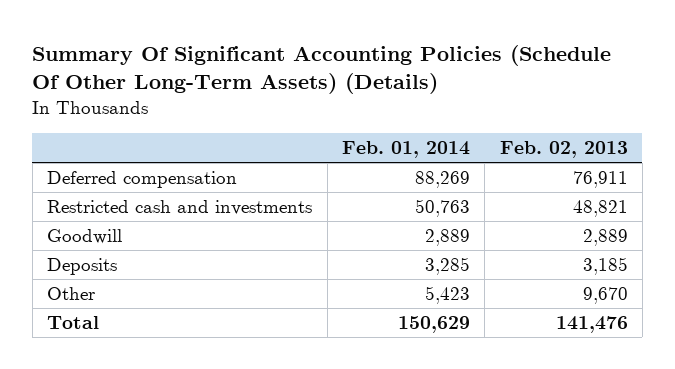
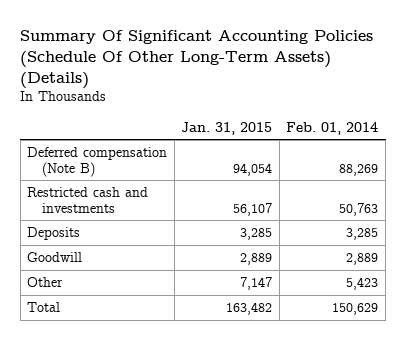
[499,140,628,158] Feb. 02, 2013 -> none
none -> [181,121,273,135] Jan. 31, 2015
[47,171,238,189] Deferred compensation -> [27,147,168,177] Deferred compensation (Note B)
[47,229,123,245] Goodwill -> [27,252,83,263] Goodwill

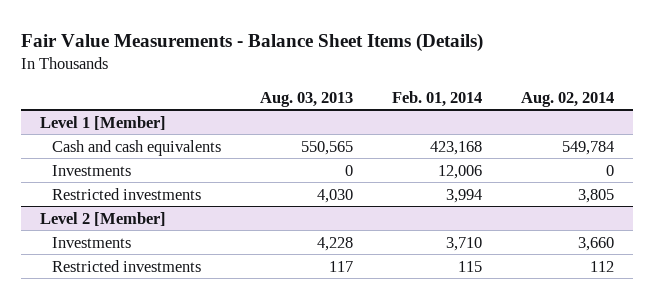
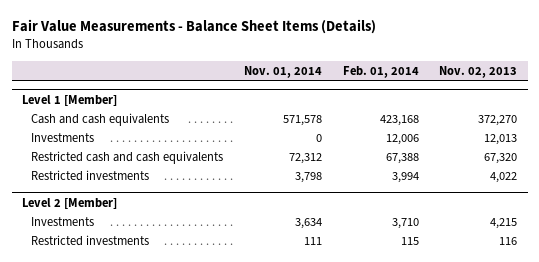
[260,91,354,107] Aug. 03, 2013 -> none
[520,91,614,107] Aug. 02, 2014 -> none
none -> [243,66,322,79] Nov. 01, 2014
none -> [439,66,518,79] Nov. 02, 2013
none -> [31,150,224,164] Restricted cash and cash equivalents

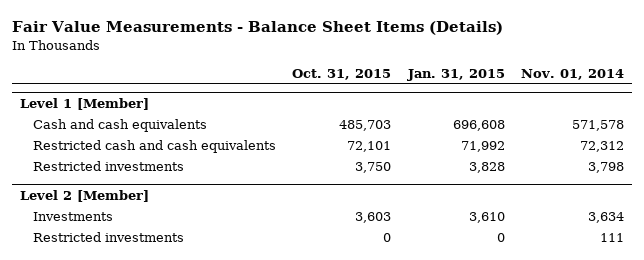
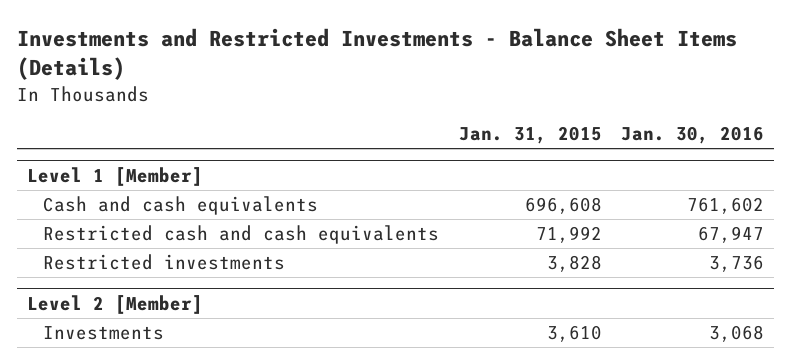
[12,21,504,36] Fair Value Measurements - Balance Sheet Items (Details) -> [17,28,738,81] Investments and Restricted Investments - Balance Sheet Items (Details)
[292,69,392,81] Oct. 31, 2015 -> none
[520,69,624,81] Nov. 01, 2014 -> none
none -> [621,126,765,145] Jan. 30, 2016
[33,232,185,243] Restricted investments -> none

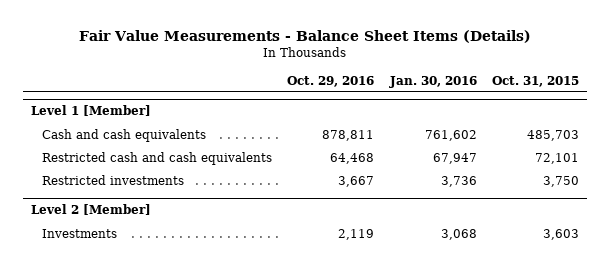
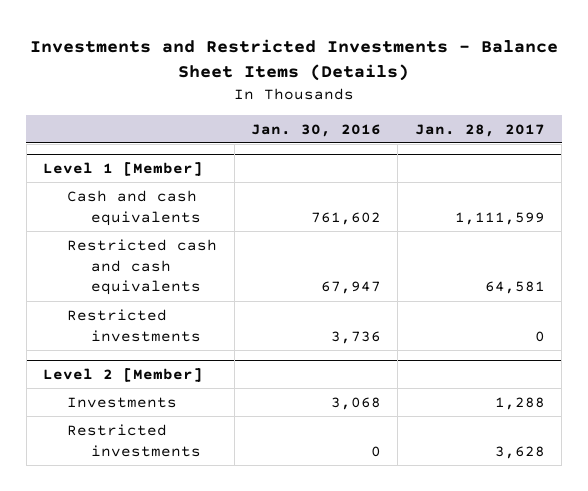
[79,30,532,44] Fair Value Measurements - Balance Sheet Items (Details) -> [30,38,559,81] Investments and Restricted Investments - Balance Sheet Items (Details)
[287,75,375,87] Oct. 29, 2016 -> none
[492,75,580,87] Oct. 31, 2015 -> none
none -> [414,123,545,137] Jan. 28, 2017
none -> [67,423,201,457] Restricted investments

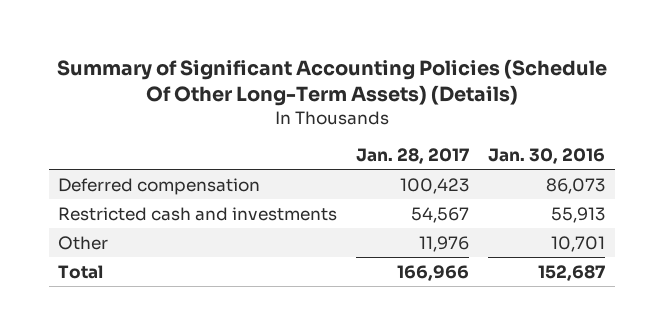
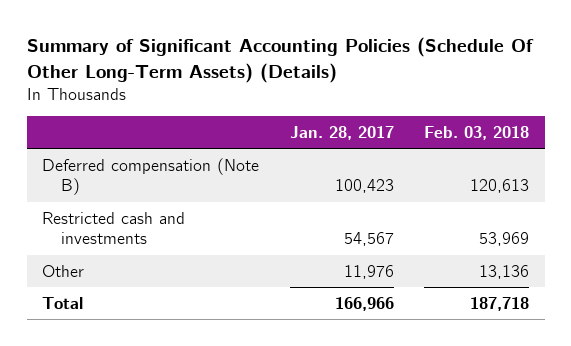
[488,147,606,164] Jan. 30, 2016 -> none
none -> [424,125,530,140] Feb. 03, 2018
[58,177,261,195] Deferred compensation -> [42,157,260,195] Deferred compensation (Note B)

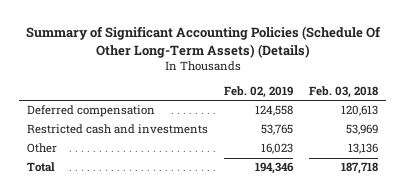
[289,125,394,140] Jan. 28, 2017 -> none
none -> [224,86,294,99] Feb. 02, 2019
[42,157,260,195] Deferred compensation (Note B) -> [27,105,156,118] Deferred compensation

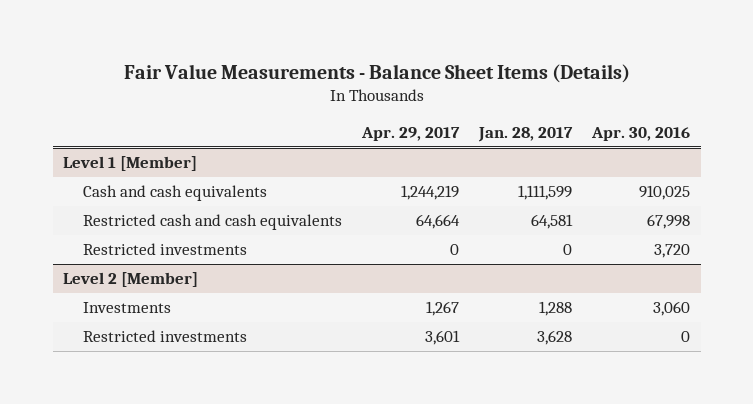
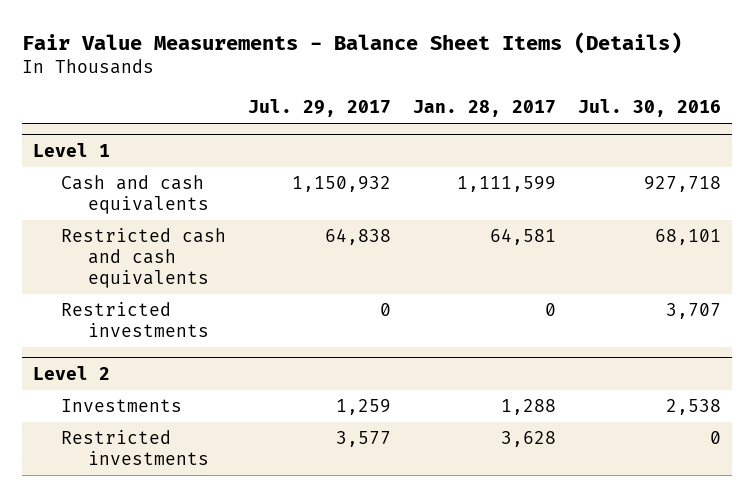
[360,127,460,142] Apr. 29, 2017 -> none
[591,127,691,142] Apr. 30, 2016 -> none
none -> [247,99,391,118] Jul. 29, 2017
none -> [577,99,721,118] Jul. 30, 2016
[63,155,198,171] Level 1 [Member] -> [33,142,111,157] Level 1
[63,271,199,287] Level 2 [Member] -> [33,365,111,380] Level 2

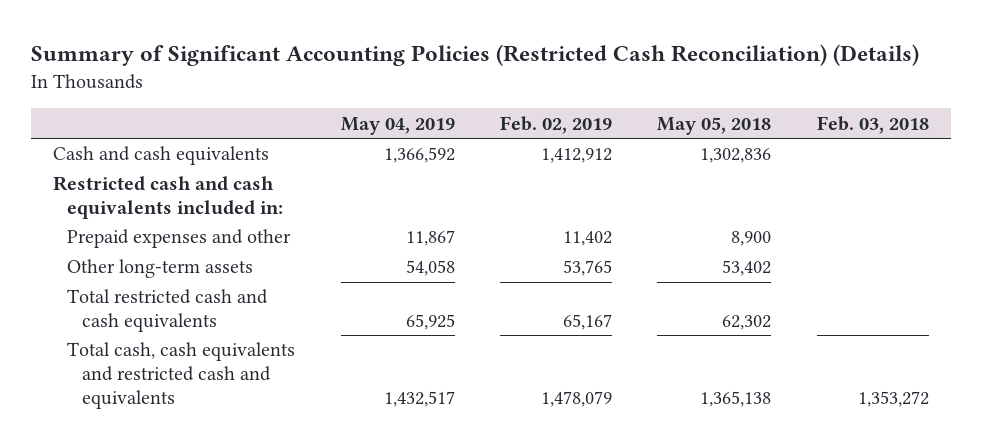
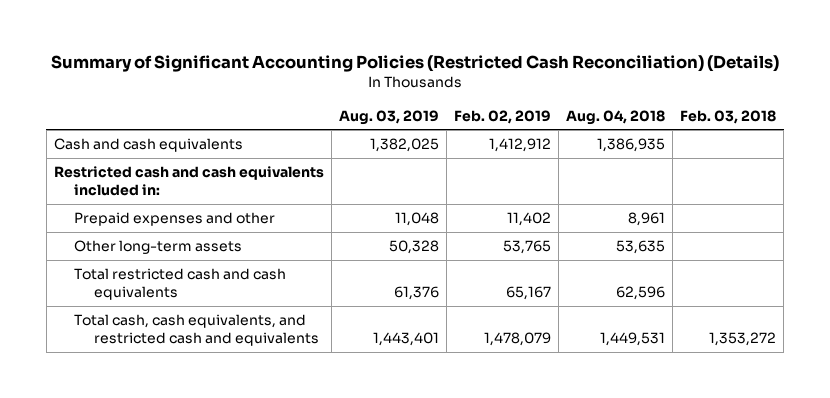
[340,116,455,135] May 04, 2019 -> none
[657,116,772,135] May 05, 2018 -> none
none -> [338,109,439,125] Aug. 03, 2019
none -> [566,109,666,125] Aug. 04, 2018
[67,342,296,409] Total cash, cash equivalents and restricted cash and equivalents -> [73,314,320,347] Total cash, cash equivalents, and restricted cash and equivalents

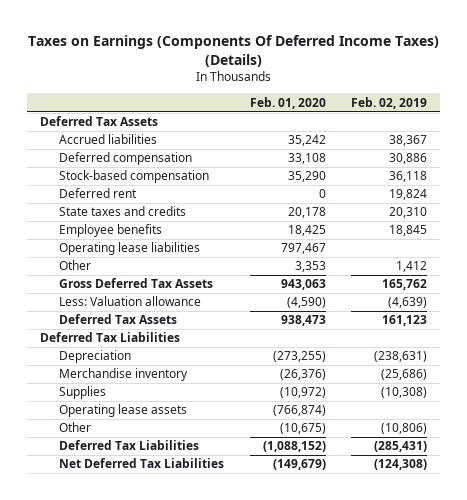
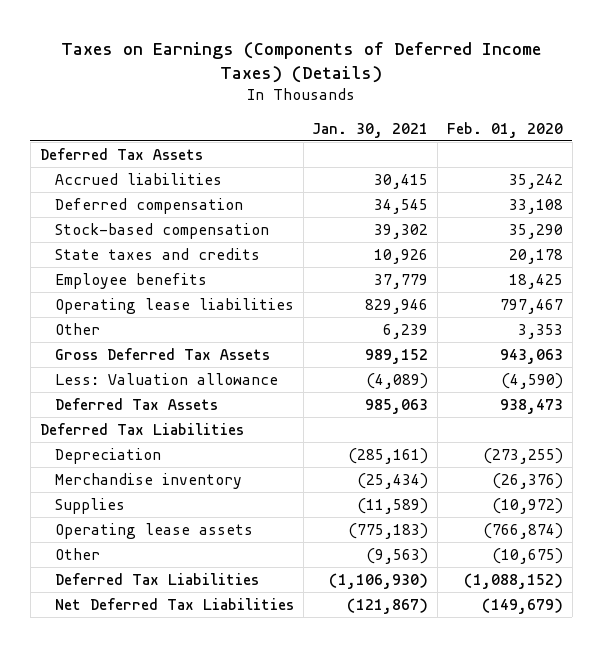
[27,35,439,68] Taxes on Earnings (Components Of Deferred Income Taxes) (Details) -> [61,41,542,83] Taxes on Earnings (Components of Deferred Income Taxes) (Details)
[350,96,427,109] Feb. 02, 2019 -> none
none -> [312,122,429,138] Jan. 30, 2021
[59,188,138,199] Deferred rent -> none

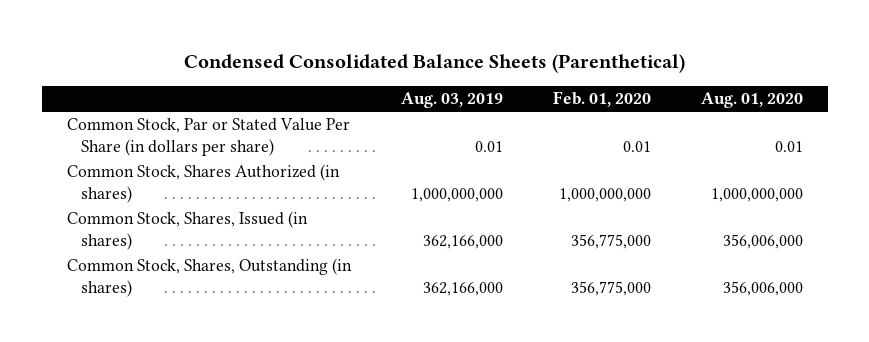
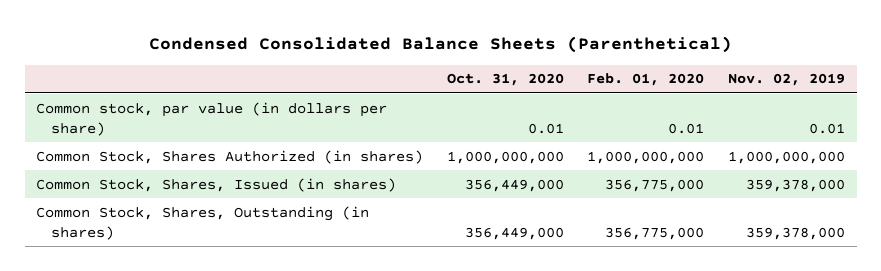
[400,92,503,109] Aug. 03, 2019 -> none
[700,92,803,109] Aug. 01, 2020 -> none
none -> [446,73,564,87] Oct. 31, 2020
none -> [727,73,845,87] Nov. 02, 2019
[66,118,350,156] Common Stock, Par or Stated Value Per Share (in dollars per share) -> [36,101,388,136] Common stock, par value (in dollars per share)

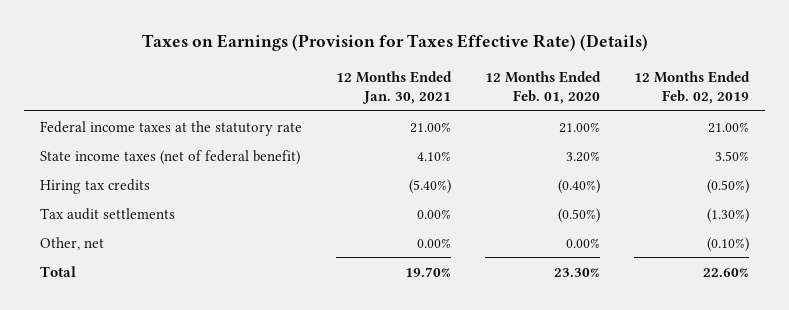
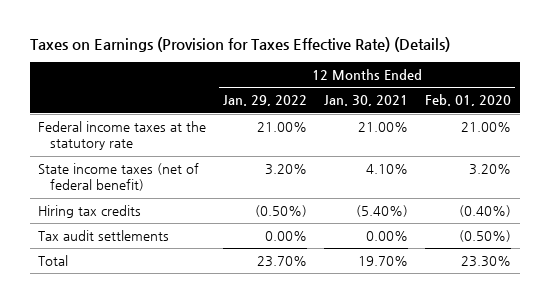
[633,70,750,105] 12 Months Ended Feb. 02, 2019 -> none
none -> [223,95,308,107] Jan. 29, 2022
[40,236,105,250] Other, net -> none

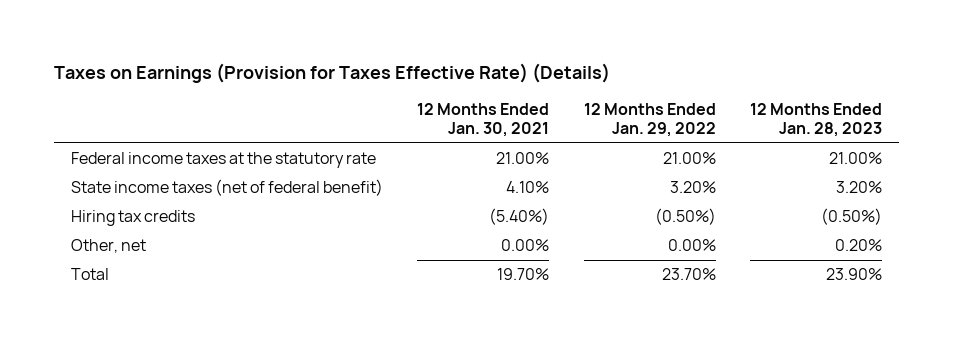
[425,94,512,107] Feb. 01, 2020 -> none
none -> [749,102,882,137] 12 Months Ended Jan. 28, 2023
[38,230,170,242] Tax audit settlements -> none
none -> [71,239,147,254] Other, net

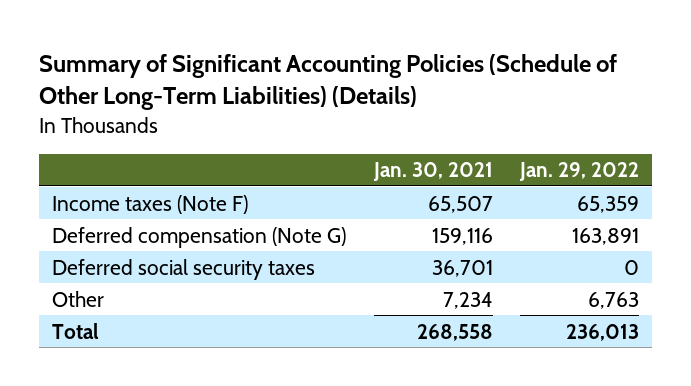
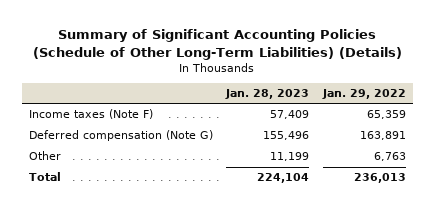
[372,162,493,182] Jan. 30, 2021 -> none
none -> [225,89,310,100] Jan. 28, 2023
[52,258,316,280] Deferred social security taxes -> none

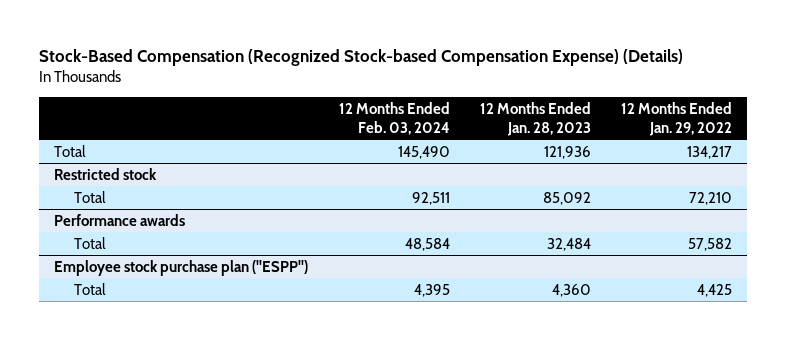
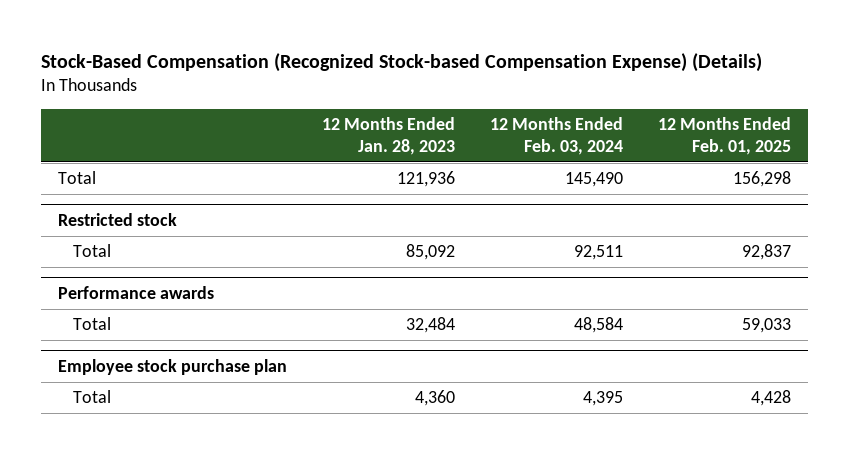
[621,101,733,137] 12 Months Ended Jan. 29, 2022 -> none
none -> [657,116,791,155] 12 Months Ended Feb. 01, 2025
[54,259,309,276] Employee stock purchase plan ("ESPP") -> [58,359,288,376] Employee stock purchase plan

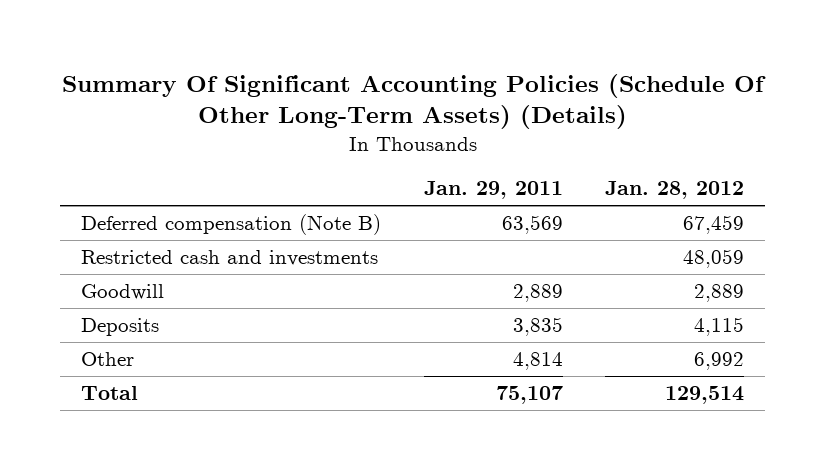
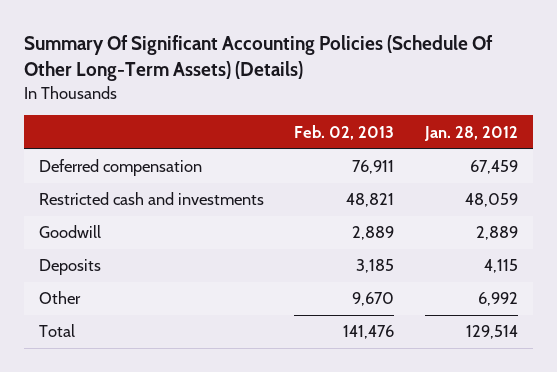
[423,181,563,200] Jan. 29, 2011 -> none
none -> [294,124,395,140] Feb. 02, 2013
[81,213,382,235] Deferred compensation (Note B) -> [39,159,203,177] Deferred compensation

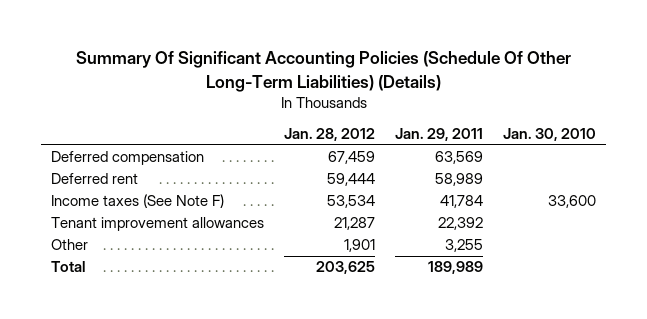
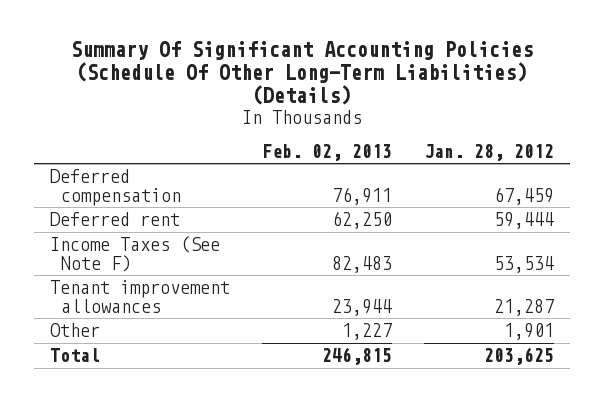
[395,128,484,142] Jan. 29, 2011 -> none
[503,128,597,142] Jan. 30, 2010 -> none
none -> [261,143,392,161] Feb. 02, 2013
[51,194,225,209] Income taxes (See Note F) -> [49,236,220,272] Income Taxes (See Note F)

